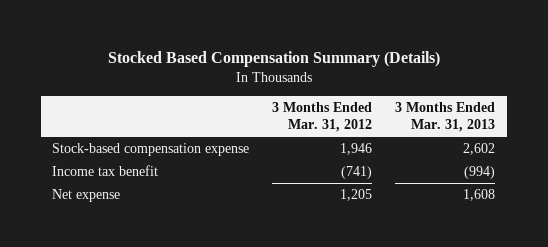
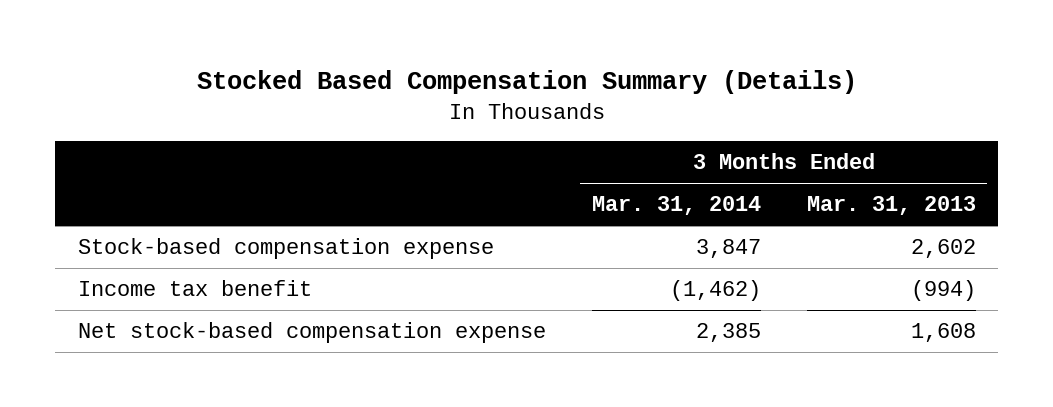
[272,101,373,133] 3 Months Ended Mar. 31, 2012 -> none
none -> [591,196,761,216] Mar. 31, 2014
[52,188,121,202] Net expense -> [77,322,546,344] Net stock-based compensation expense

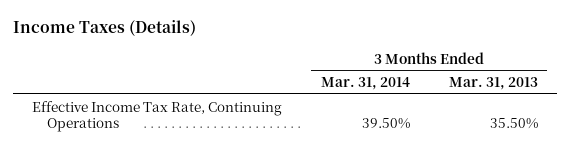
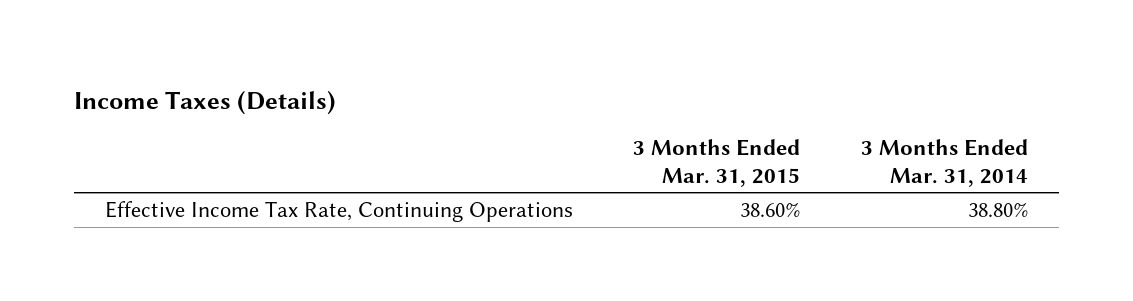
[448,77,538,91] Mar. 31, 2013 -> none
none -> [633,139,801,187] 3 Months Ended Mar. 31, 2015
[361,118,410,130] 39.50% -> [968,202,1029,218] 38.80%

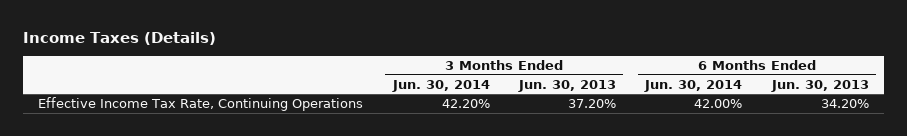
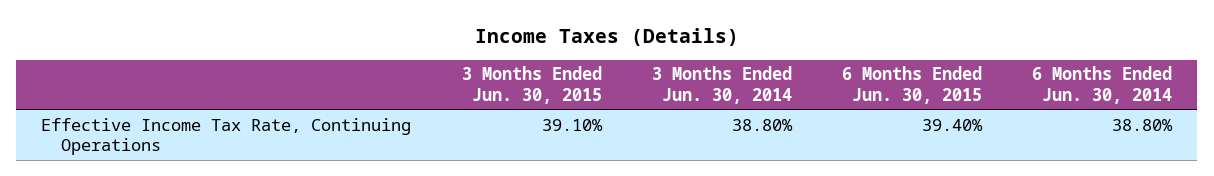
[518,79,617,92] Jun. 30, 2013 -> none
[770,79,869,92] Jun. 30, 2013 -> none
none -> [461,66,602,104] 3 Months Ended Jun. 30, 2015
none -> [842,66,983,104] 6 Months Ended Jun. 30, 2015
[441,98,490,108] 42.20% -> [731,118,793,131] 38.80%
[694,98,743,108] 42.00% -> [1112,118,1174,131] 38.80%

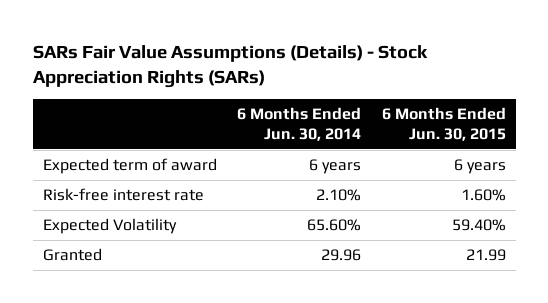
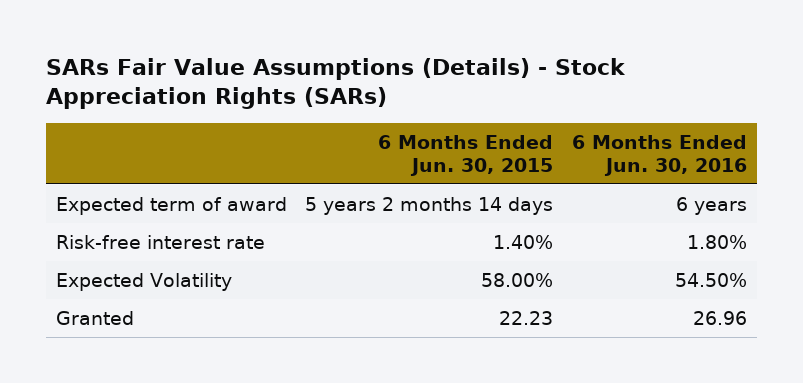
[237,107,362,142] 6 Months Ended Jun. 30, 2014 -> none
none -> [572,134,748,176] 6 Months Ended Jun. 30, 2016
[453,159,506,175] 6 years -> [305,196,554,215] 5 years 2 months 14 days
[460,189,506,202] 1.60% -> [493,234,554,249] 1.40%
[451,219,506,232] 59.40% -> [481,272,554,287] 58.00%
[465,249,506,262] 21.99 -> [499,310,554,325] 22.23

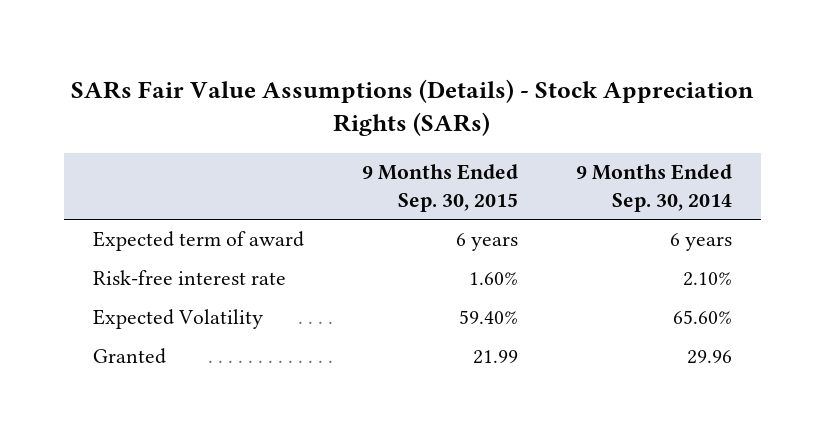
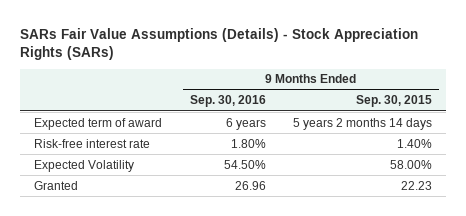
[575,164,732,212] 9 Months Ended Sep. 30, 2014 -> none
none -> [189,95,266,108] Sep. 30, 2016
[455,233,518,252] 6 years -> [293,117,433,130] 5 years 2 months 14 days
[468,272,518,286] 1.60% -> [397,138,433,148] 1.40%
[458,310,518,325] 59.40% -> [390,159,433,169] 58.00%
[472,350,518,365] 21.99 -> [401,180,433,190] 22.23

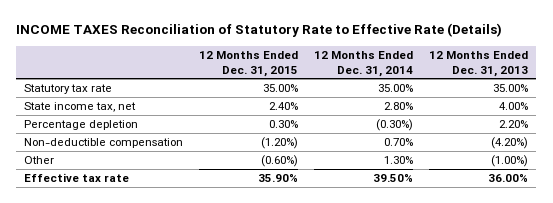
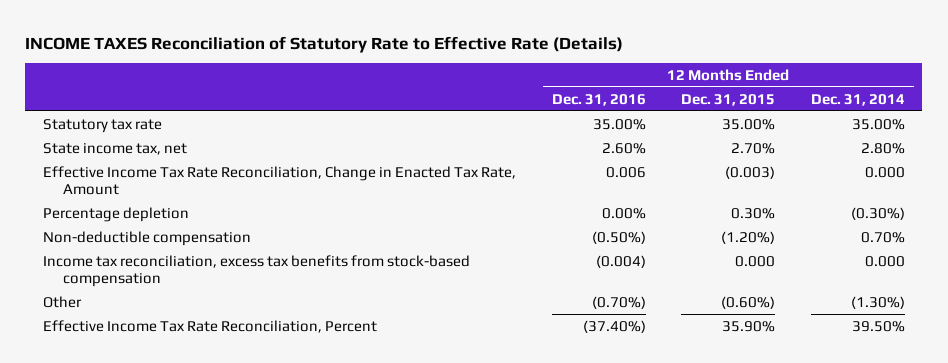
[429,50,529,77] 12 Months Ended Dec. 31, 2013 -> none
none -> [551,93,646,106] Dec. 31, 2016
[269,101,299,110] 2.40% -> [731,142,776,154] 2.70%
none -> [43,165,517,196] Effective Income Tax Rate Reconciliation, Change in Enacted Tax Rate, Amount
none -> [43,254,471,288] Income tax reconciliation, excess tax benefits from stock-based compensation
[384,155,414,164] 1.30% -> [850,295,905,309] (1.30%)
[24,172,130,182] Effective tax rate -> [43,319,378,333] Effective Income Tax Rate Reconciliation, Percent

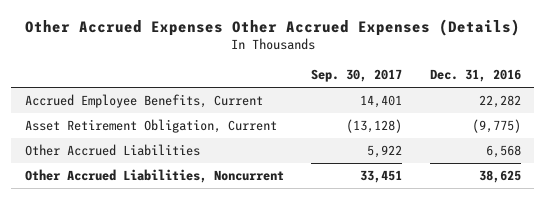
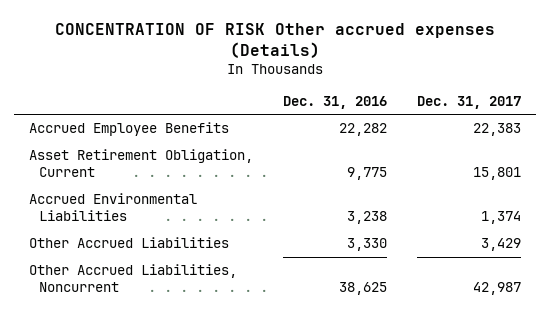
[24,18,520,36] Other Accrued Expenses Other Accrued Expenses (Details) -> [55,23,496,58] CONCENTRATION OF RISK Other accrued expenses (Details)
[311,69,403,83] Sep. 30, 2017 -> none
none -> [417,95,522,109] Dec. 31, 2017
[25,94,264,109] Accrued Employee Benefits, Current -> [29,122,230,137] Accrued Employee Benefits
[471,119,521,134] (9,775) -> [347,167,388,181] 9,775
none -> [29,193,198,222] Accrued Environmental Liabilities
[485,145,521,159] 6,568 -> [347,238,388,252] 3,330

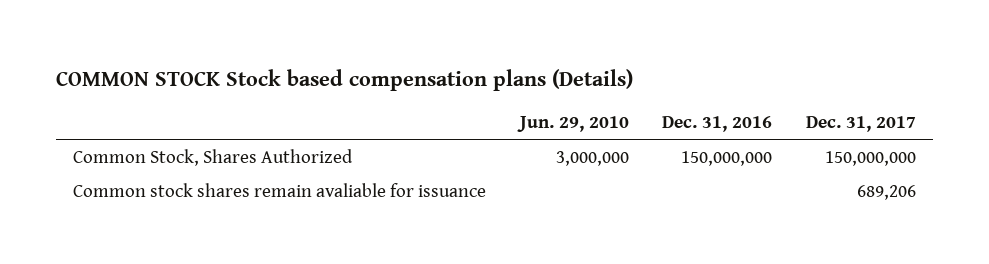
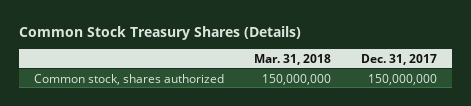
[56,68,634,91] COMMON STOCK Stock based compensation plans (Details) -> [18,26,301,41] Common Stock Treasury Shares (Details)
[516,116,629,133] Jun. 29, 2010 -> none
[662,116,773,133] Dec. 31, 2016 -> none
none -> [254,54,332,66] Mar. 31, 2018
[73,182,487,197] Common stock shares remain avaliable for issuance -> none
[73,148,354,166] Common Stock, Shares Authorized -> [33,73,224,85] Common stock, shares authorized

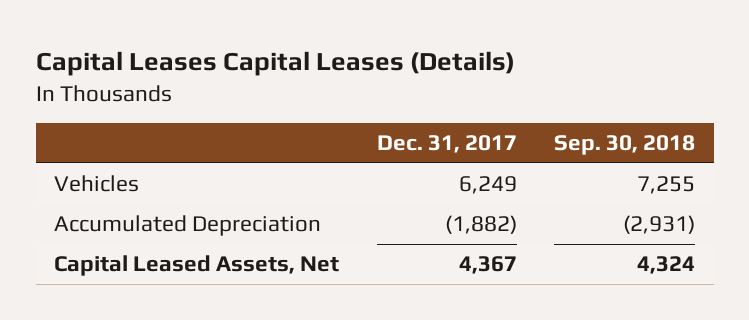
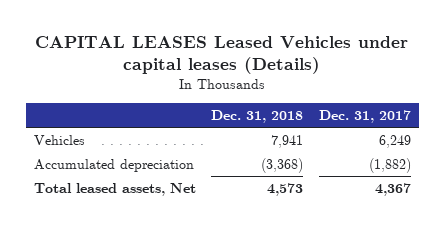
[35,51,515,77] Capital Leases Capital Leases (Details) -> [35,35,409,74] CAPITAL LEASES Leased Vehicles under capital leases (Details)
[554,135,696,156] Sep. 30, 2018 -> none
none -> [211,110,304,124] Dec. 31, 2018
[54,215,322,237] Accumulated Depreciation -> [33,159,194,173] Accumulated depreciation
[54,255,340,277] Capital Leased Assets, Net -> [33,183,196,197] Total leased assets, Net

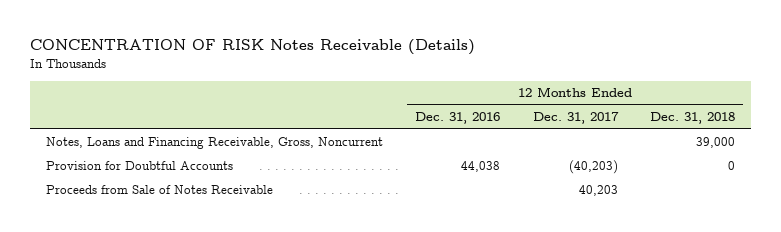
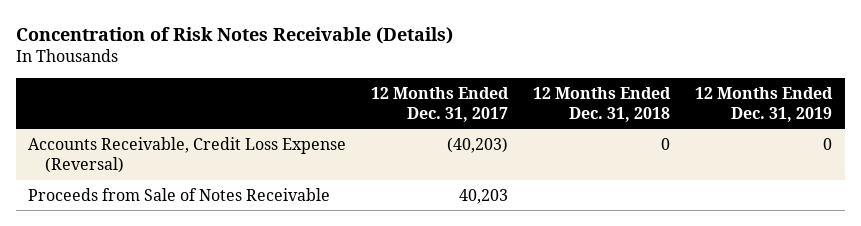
[29,39,475,56] CONCENTRATION OF RISK Notes Receivable (Details) -> [15,26,453,44] Concentration of Risk Notes Receivable (Details)
[415,112,501,125] Dec. 31, 2016 -> none
none -> [695,86,834,122] 12 Months Ended Dec. 31, 2019
[45,137,383,150] Notes, Loans and Financing Receivable, Gross, Noncurrent -> none
[45,161,233,171] Provision for Doubtful Accounts -> [28,136,347,174] Accounts Receivable, Credit Loss Expense (Reversal)

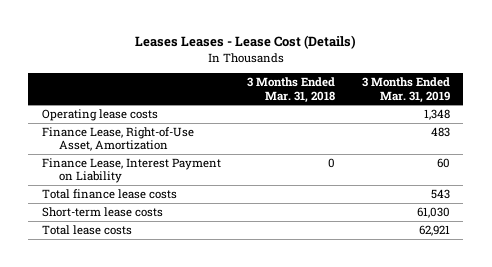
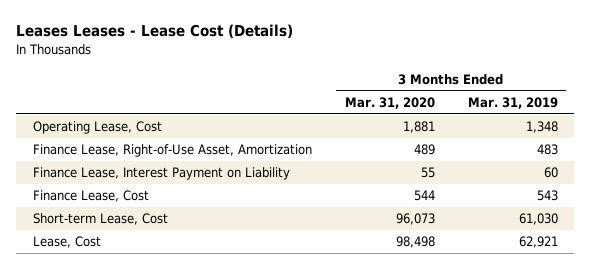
[247,77,336,103] 3 Months Ended Mar. 31, 2018 -> none
none -> [344,96,435,109] Mar. 31, 2020
[41,109,158,122] Operating lease costs -> [32,121,162,135] Operating Lease, Cost
[41,189,177,200] Total finance lease costs -> [32,190,149,203] Finance Lease, Cost
[41,207,163,218] Short-term lease costs -> [32,213,168,226] Short-term Lease, Cost
[41,225,132,236] Total lease costs -> [32,236,101,249] Lease, Cost

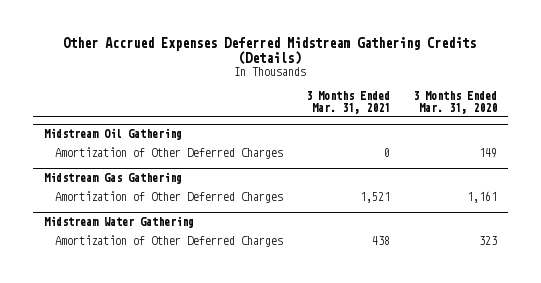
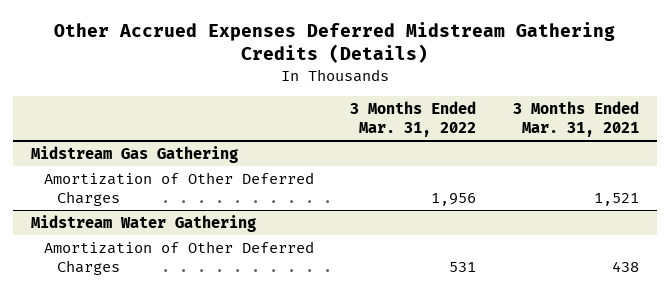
[412,90,497,114] 3 Months Ended Mar. 31, 2020 -> none
none -> [350,100,477,138] 3 Months Ended Mar. 31, 2022
[44,127,183,140] Midstream Oil Gathering -> none
[55,146,284,159] Amortization of Other Deferred Charges -> none

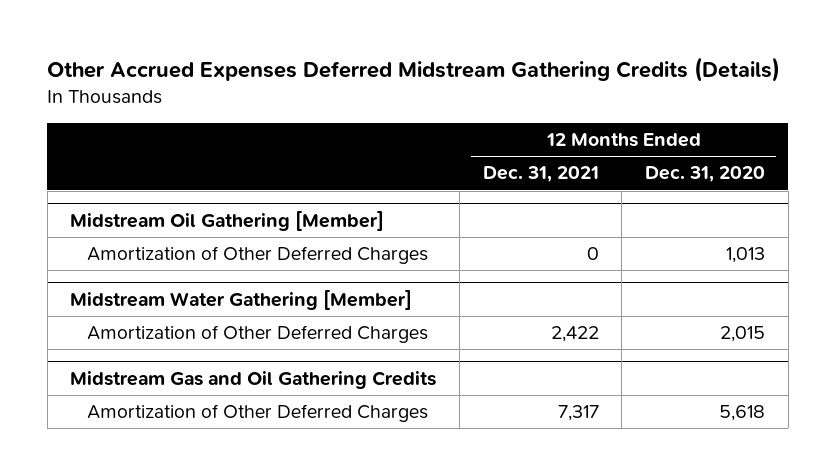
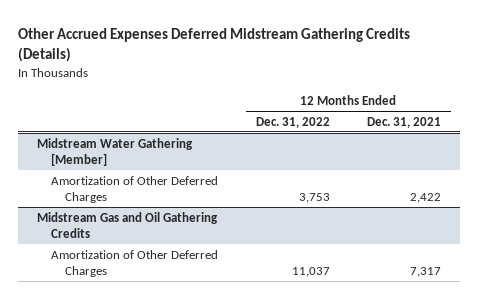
[644,166,765,183] Dec. 31, 2020 -> none
none -> [255,116,330,128] Dec. 31, 2022
[70,209,385,231] Midstream Oil Gathering [Member] -> none
[87,246,429,265] Amortization of Other Deferred Charges -> none

